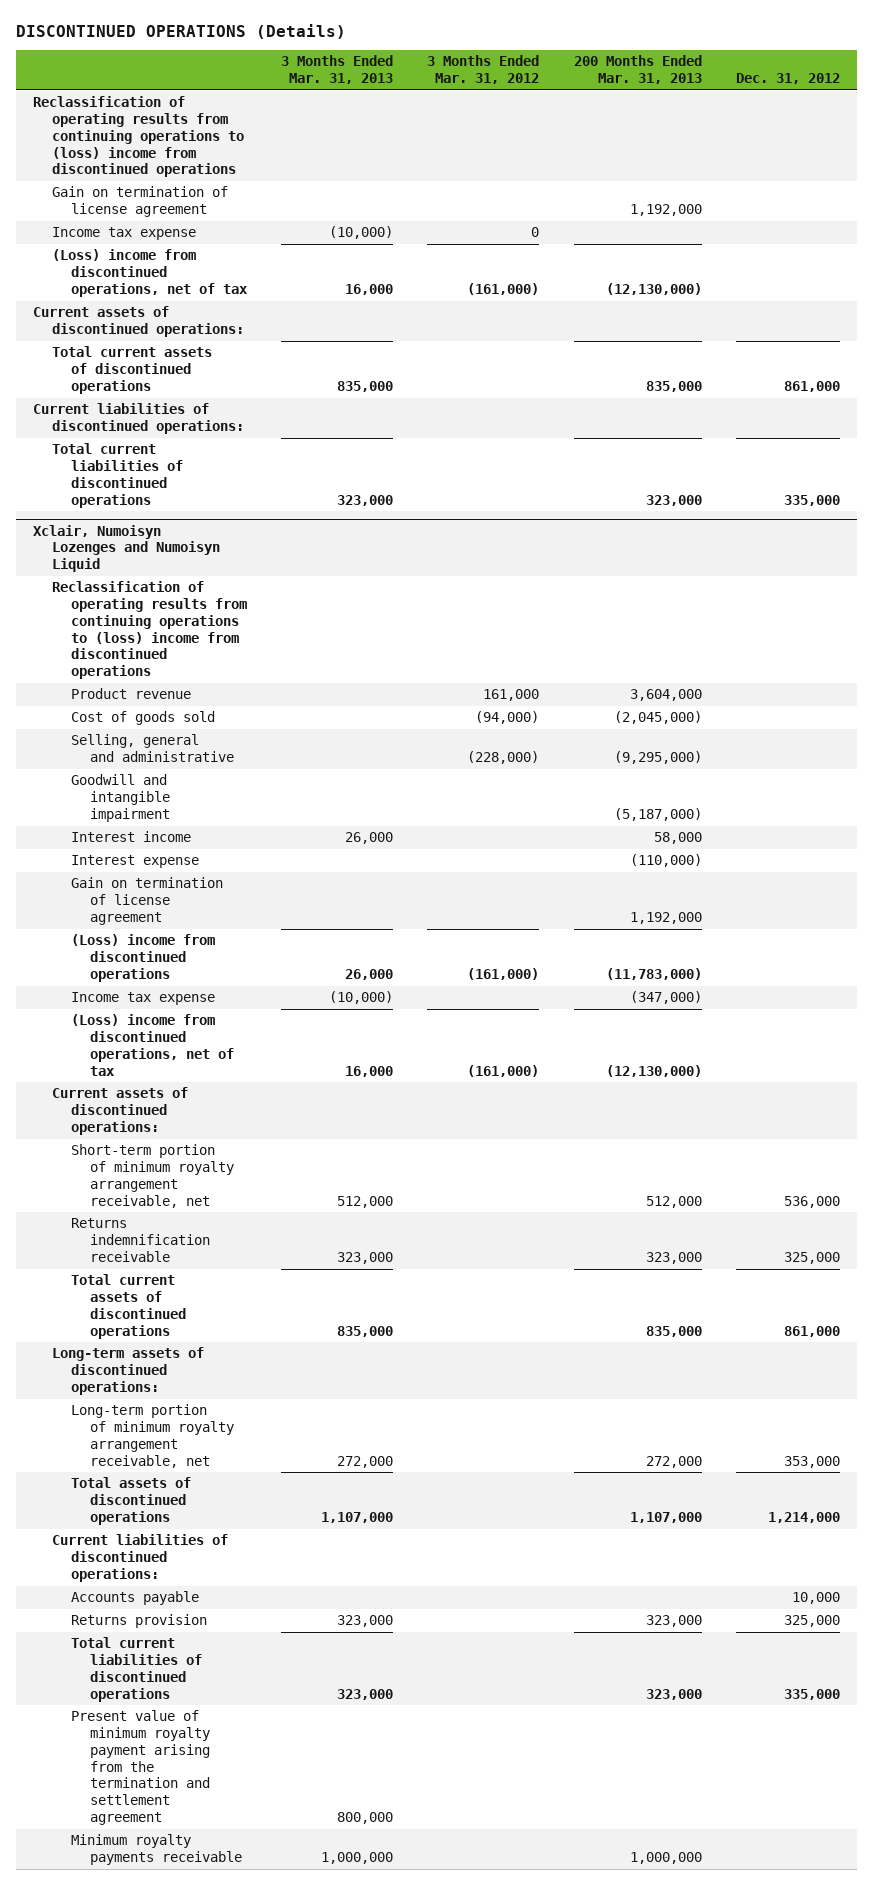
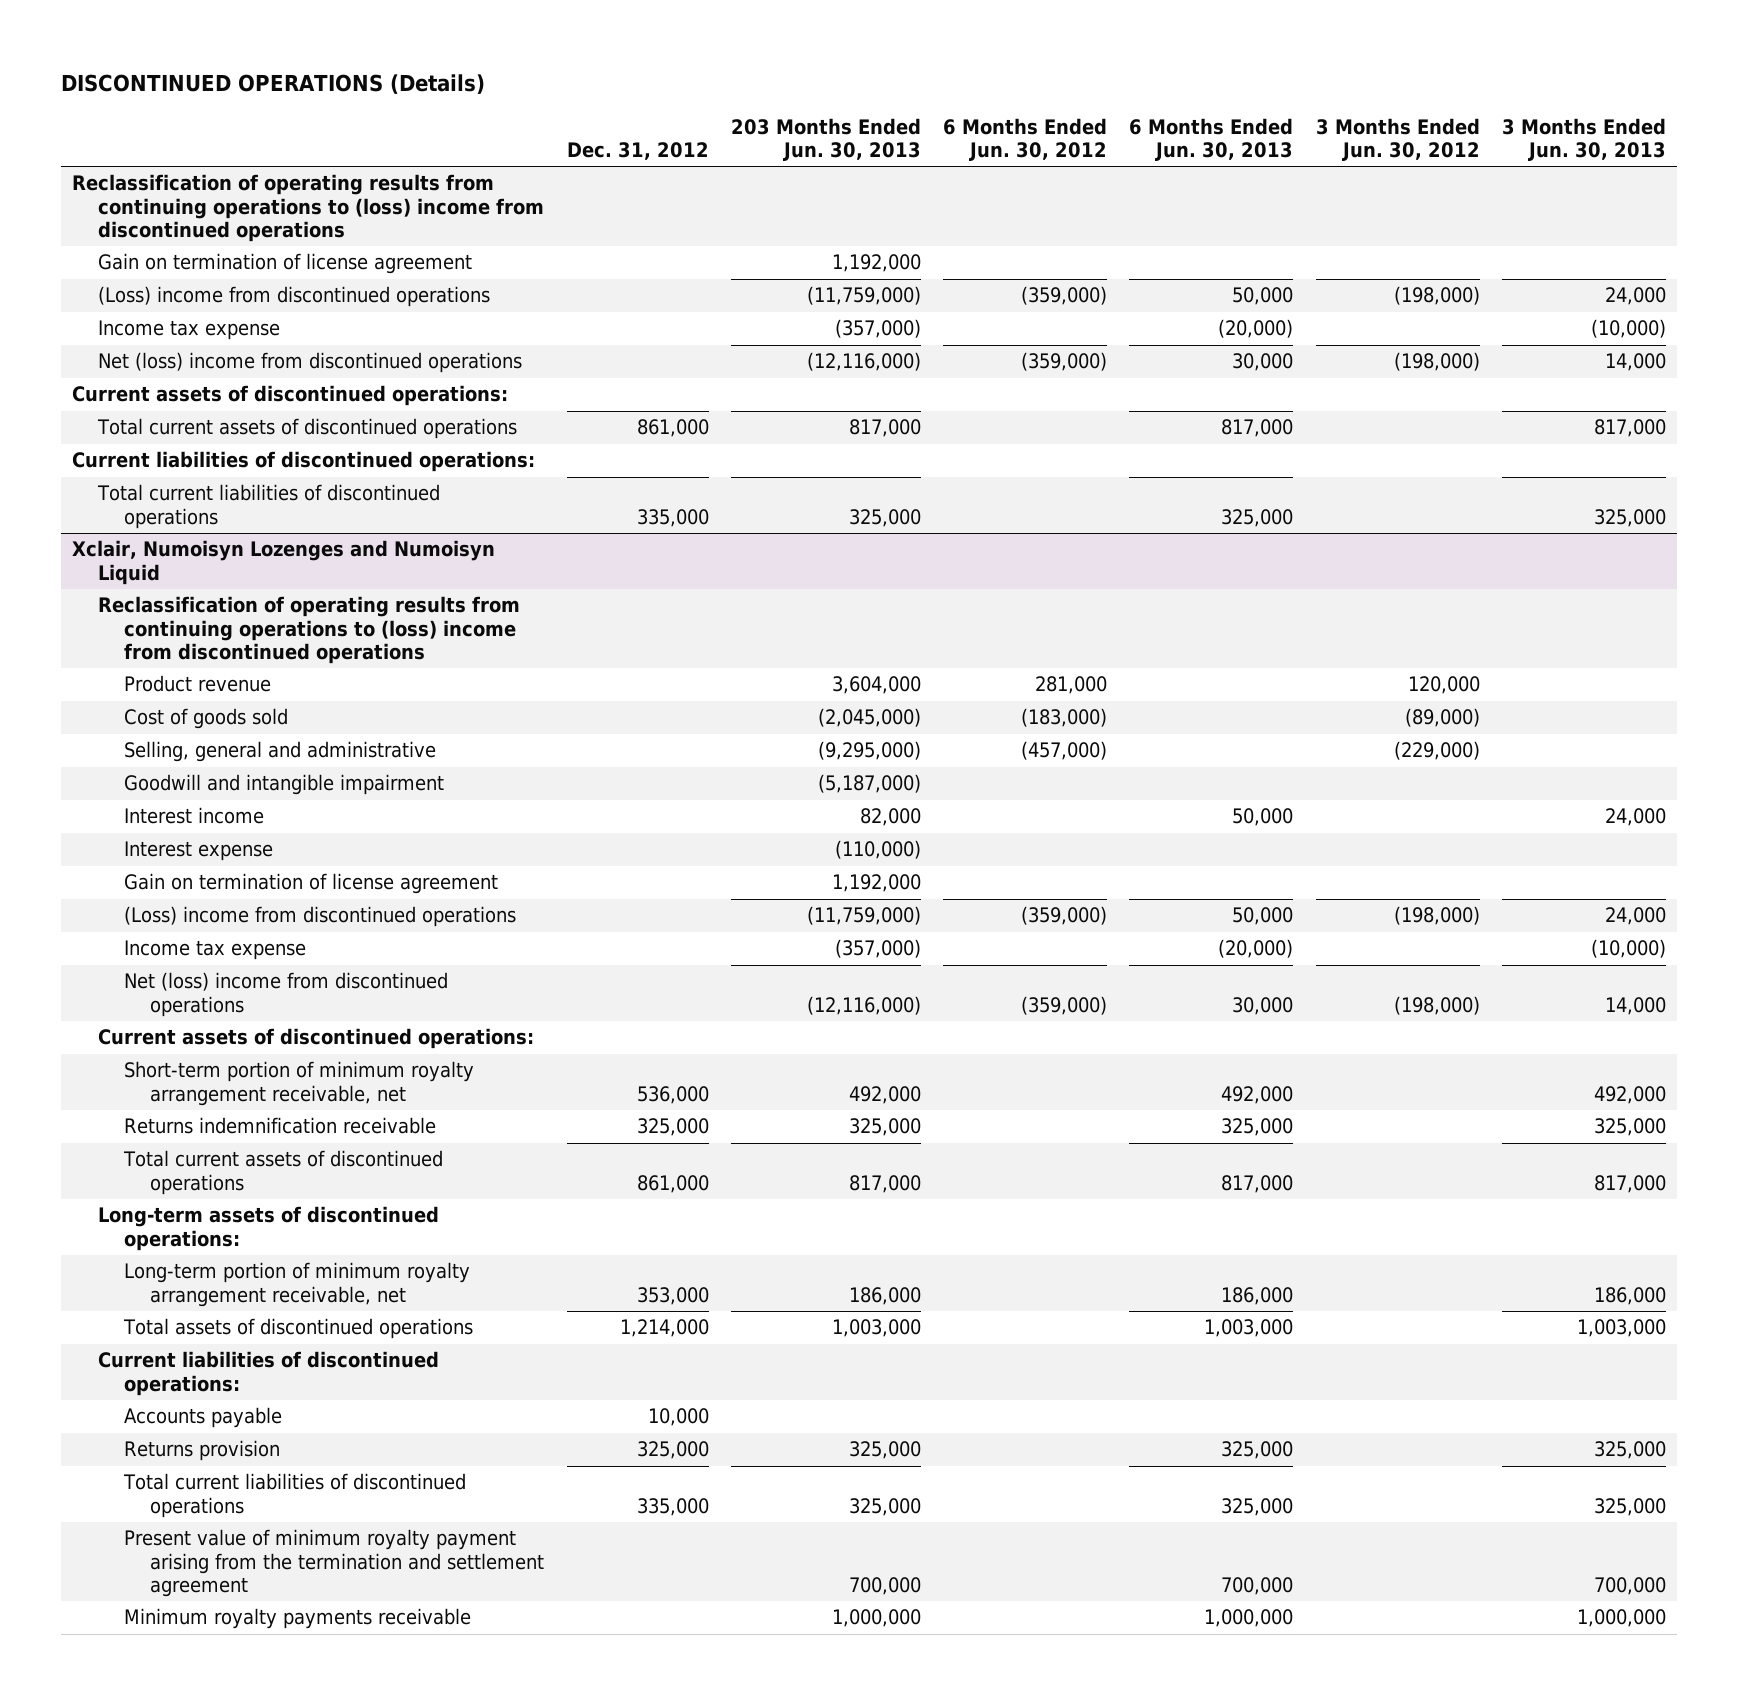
[281,55,394,85] 3 Months Ended Mar. 31, 2013 -> none
[427,55,540,85] 3 Months Ended Mar. 31, 2012 -> none
[573,55,702,85] 200 Months Ended Mar. 31, 2013 -> none
none -> [730,117,921,161] 203 Months Ended Jun. 30, 2013
none -> [943,117,1108,161] 6 Months Ended Jun. 30, 2012
none -> [1129,117,1294,161] 6 Months Ended Jun. 30, 2013
none -> [1315,117,1480,161] 3 Months Ended Jun. 30, 2012
none -> [1501,117,1666,161] 3 Months Ended Jun. 30, 2013
none -> [98,286,491,308] (Loss) income from discontinued operations
[52,249,249,297] (Loss) income from discontinued operations, net of tax -> [98,352,523,374] Net (loss) income from discontinued operations
[71,1014,235,1076] (Loss) income from discontinued operations, net of tax -> [124,972,449,1017] Net (loss) income from discontinued operations

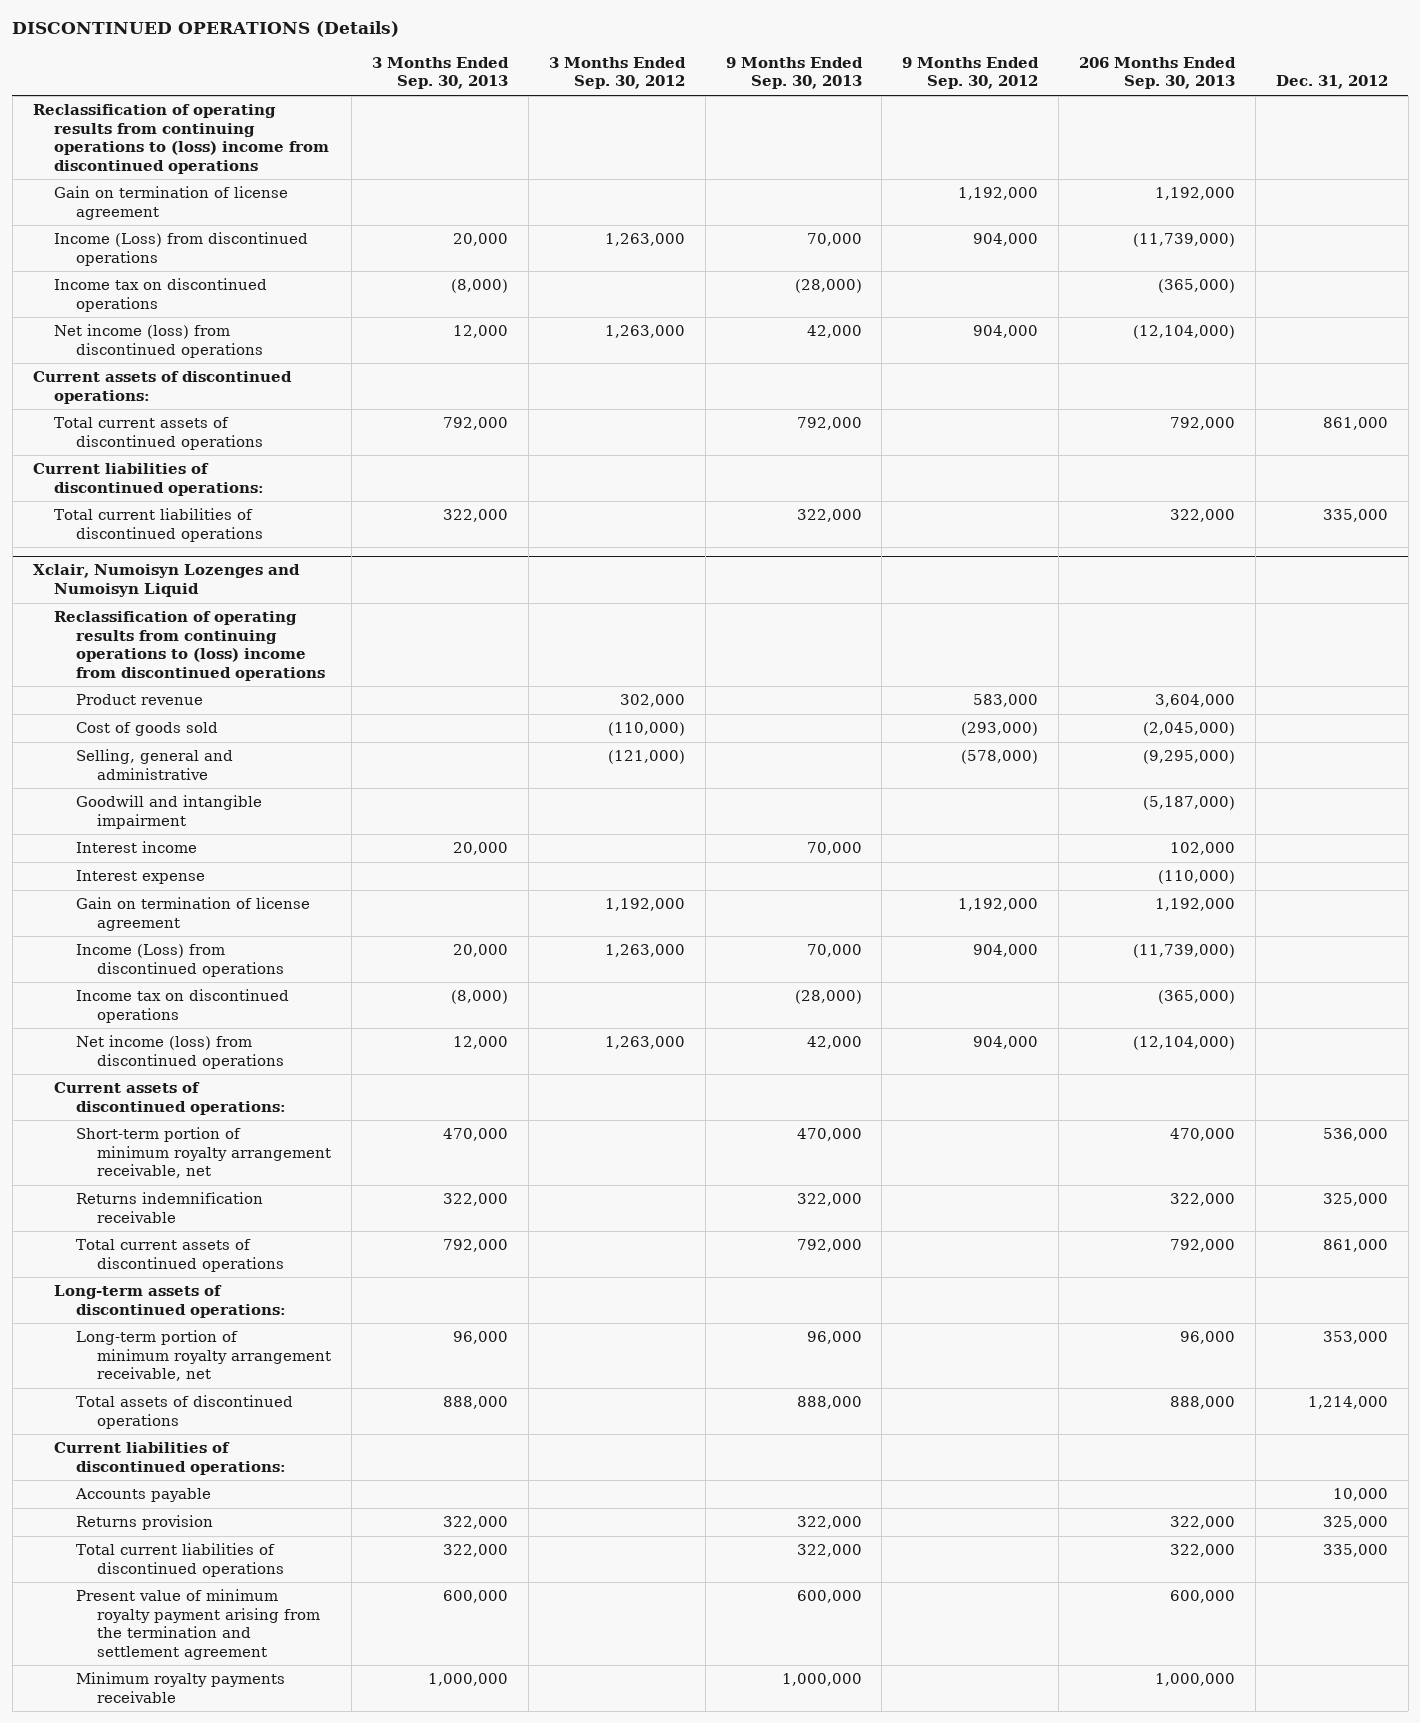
[730,117,921,161] 203 Months Ended Jun. 30, 2013 -> none
[943,117,1108,161] 6 Months Ended Jun. 30, 2012 -> none
[1129,117,1294,161] 6 Months Ended Jun. 30, 2013 -> none
[1315,117,1480,161] 3 Months Ended Jun. 30, 2012 -> none
[1501,117,1666,161] 3 Months Ended Jun. 30, 2013 -> none
none -> [372,56,510,90] 3 Months Ended Sep. 30, 2013
none -> [548,56,686,90] 3 Months Ended Sep. 30, 2012
none -> [725,56,863,90] 9 Months Ended Sep. 30, 2013
none -> [902,56,1040,90] 9 Months Ended Sep. 30, 2012
none -> [1079,56,1237,90] 206 Months Ended Sep. 30, 2013
[98,286,491,308] (Loss) income from discontinued operations -> [54,232,309,266] Income (Loss) from discontinued operations
[98,320,281,341] Income tax expense -> [54,278,268,312] Income tax on discontinued operations
[98,352,523,374] Net (loss) income from discontinued operations -> [54,324,263,358] Net income (loss) from discontinued operations
[124,906,517,928] (Loss) income from discontinued operations -> [75,944,285,977] Income (Loss) from discontinued operations
[124,940,307,961] Income tax expense -> [75,989,289,1023] Income tax on discontinued operations
[124,972,449,1017] Net (loss) income from discontinued operations -> [75,1035,285,1069] Net income (loss) from discontinued operations

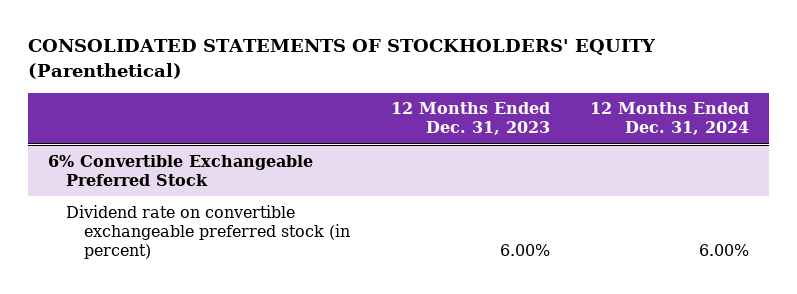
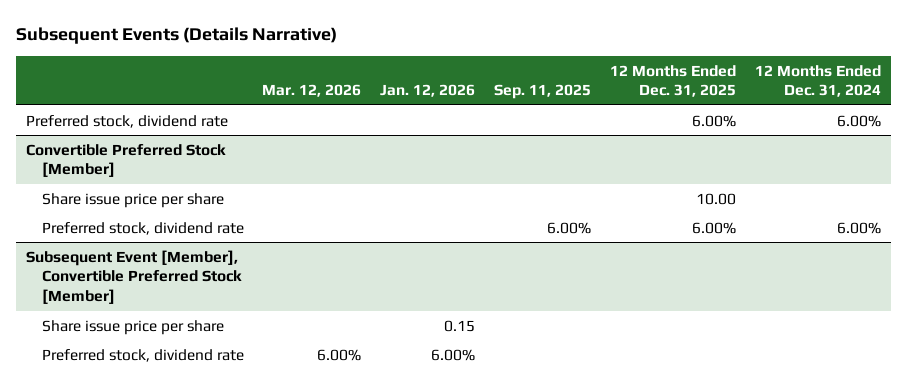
[27,39,656,79] CONSOLIDATED STATEMENTS OF STOCKHOLDERS' EQUITY (Parenthetical) -> [16,27,338,45] Subsequent Events (Details Narrative)
[390,102,550,136] 12 Months Ended Dec. 31, 2023 -> none
none -> [262,84,362,98] Mar. 12, 2026
none -> [380,84,476,98] Jan. 12, 2026
none -> [494,84,592,100] Sep. 11, 2025
none -> [610,64,737,98] 12 Months Ended Dec. 31, 2025
none -> [25,114,228,128] Preferred stock, dividend rate
[47,154,313,186] 6% Convertible Exchangeable Preferred Stock -> [25,143,226,178] Convertible Preferred Stock [Member]
none -> [41,192,224,208] Share issue price per share
[66,204,351,259] Dividend rate on convertible exchangeable preferred stock (in percent) -> [41,221,244,235] Preferred stock, dividend rate
none -> [25,249,242,305] Subsequent Event [Member], Convertible Preferred Stock [Member]
none -> [41,319,224,335] Share issue price per share
none -> [41,348,244,362] Preferred stock, dividend rate

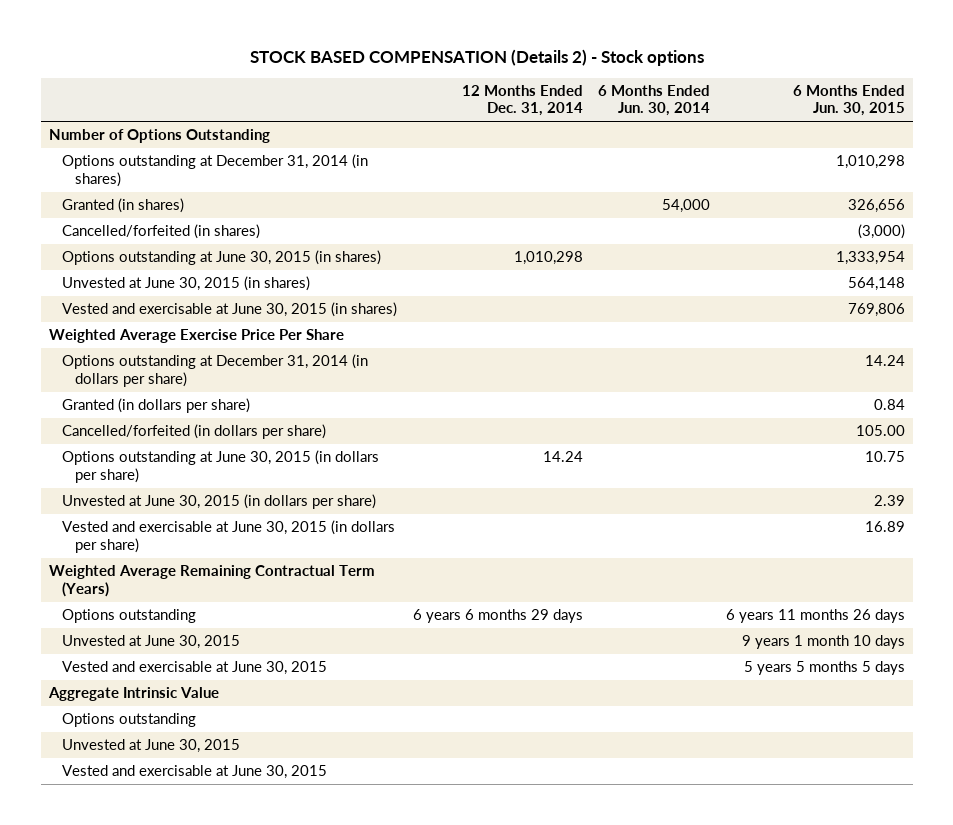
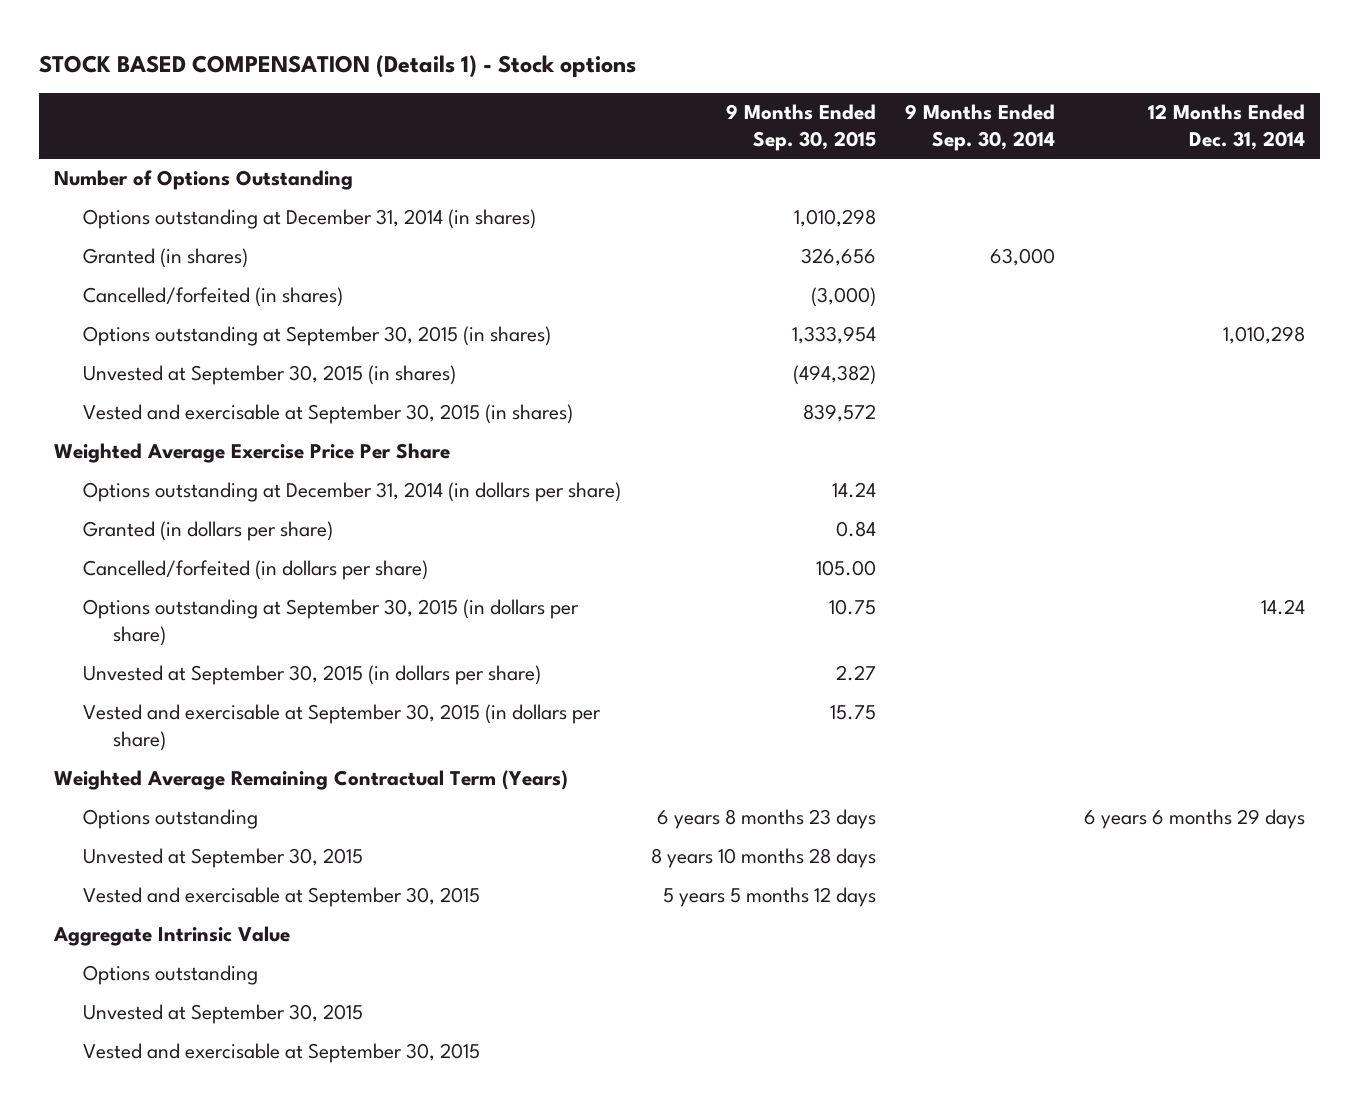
[249,49,704,67] STOCK BASED COMPENSATION (Details 2) - Stock options -> [39,54,637,77] STOCK BASED COMPENSATION (Details 1) - Stock options
[598,85,711,117] 6 Months Ended Jun. 30, 2014 -> none
[792,85,905,117] 6 Months Ended Jun. 30, 2015 -> none
none -> [725,103,876,151] 9 Months Ended Sep. 30, 2015
none -> [905,103,1056,151] 9 Months Ended Sep. 30, 2014
[61,250,381,266] Options outstanding at June 30, 2015 (in shares) -> [83,326,552,347] Options outstanding at September 30, 2015 (in shares)
[61,276,310,292] Unvested at June 30, 2015 (in shares) -> [83,365,457,386] Unvested at September 30, 2015 (in shares)
[61,302,397,318] Vested and exercisable at June 30, 2015 (in shares) -> [83,404,574,425] Vested and exercisable at September 30, 2015 (in shares)
[61,450,379,483] Options outstanding at June 30, 2015 (in dollars per share) -> [83,599,580,647] Options outstanding at September 30, 2015 (in dollars per share)
[61,494,376,510] Unvested at June 30, 2015 (in dollars per share) -> [83,665,542,686] Unvested at September 30, 2015 (in dollars per share)
[61,520,395,553] Vested and exercisable at June 30, 2015 (in dollars per share) -> [83,704,602,752] Vested and exercisable at September 30, 2015 (in dollars per share)
[61,635,240,650] Unvested at June 30, 2015 -> [83,848,364,869] Unvested at September 30, 2015
[61,661,327,676] Vested and exercisable at June 30, 2015 -> [83,887,481,908] Vested and exercisable at September 30, 2015
[61,739,240,754] Unvested at June 30, 2015 -> [83,1004,364,1025] Unvested at September 30, 2015
[61,765,327,780] Vested and exercisable at June 30, 2015 -> [83,1043,481,1064] Vested and exercisable at September 30, 2015

